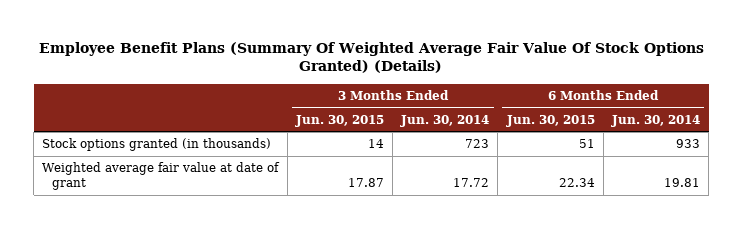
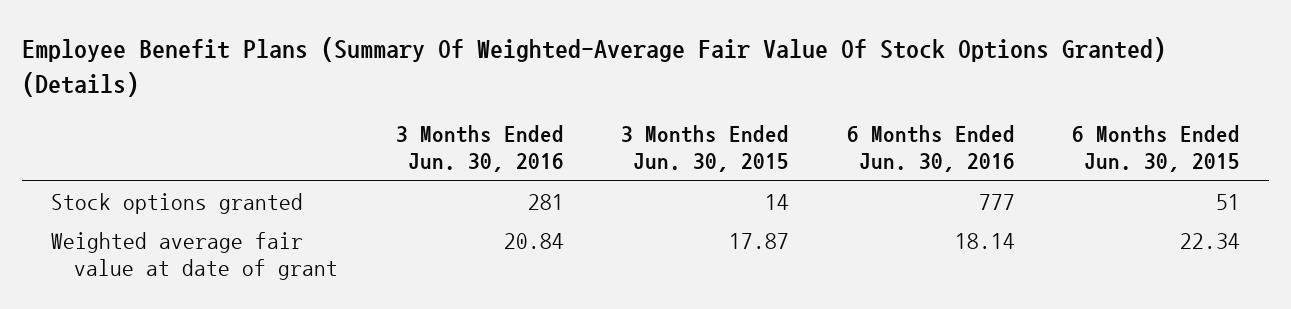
[39,41,705,74] Employee Benefit Plans (Summary Of Weighted Average Fair Value Of Stock Options Granted) (Details) -> [21,36,1166,97] Employee Benefit Plans (Summary Of Weighted-Average Fair Value Of Stock Options Granted) (Details)
[400,114,490,127] Jun. 30, 2014 -> none
[611,114,701,127] Jun. 30, 2014 -> none
none -> [395,125,564,173] 3 Months Ended Jun. 30, 2016
none -> [846,125,1015,173] 6 Months Ended Jun. 30, 2016
[42,138,272,152] Stock options granted (in thousands) -> [50,192,303,214] Stock options granted

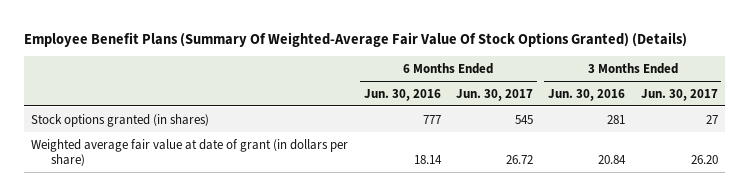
[621,125,790,173] 3 Months Ended Jun. 30, 2015 -> none
[1072,125,1241,173] 6 Months Ended Jun. 30, 2015 -> none
none -> [455,88,533,101] Jun. 30, 2017
none -> [640,88,718,101] Jun. 30, 2017
[50,192,303,214] Stock options granted -> [31,113,210,127] Stock options granted (in shares)
[50,231,338,280] Weighted average fair value at date of grant -> [31,138,349,166] Weighted average fair value at date of grant (in dollars per share)

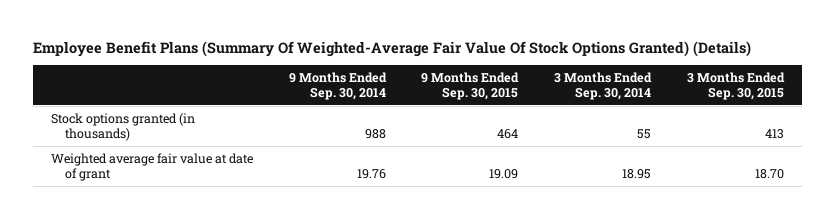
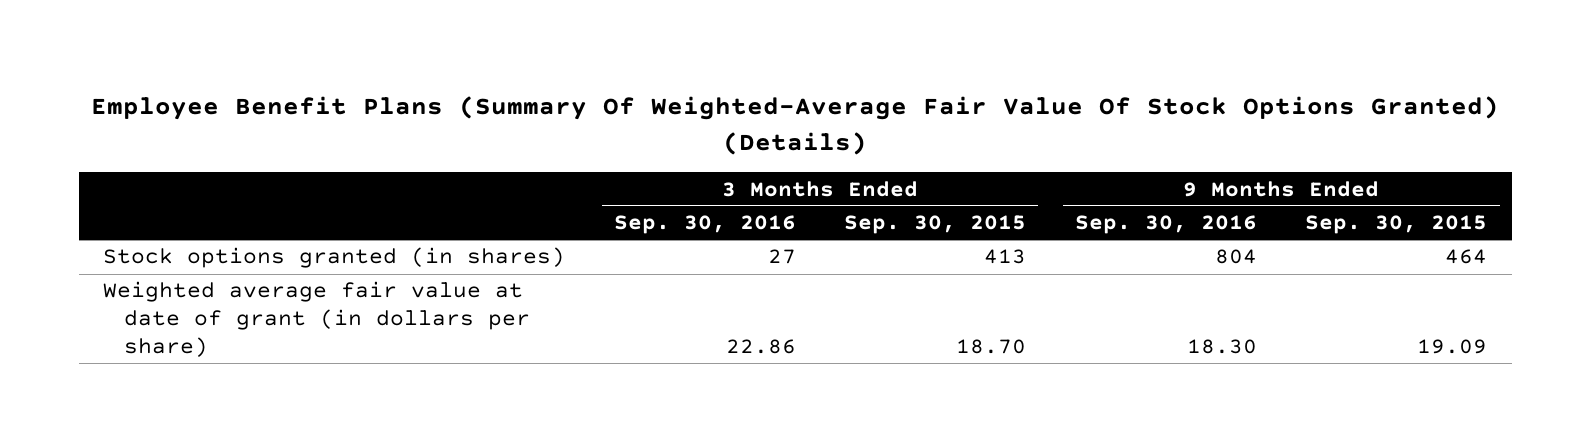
[288,71,387,100] 9 Months Ended Sep. 30, 2014 -> none
[554,71,653,100] 3 Months Ended Sep. 30, 2014 -> none
none -> [613,215,796,235] Sep. 30, 2016
none -> [1074,215,1257,235] Sep. 30, 2016
[51,112,196,141] Stock options granted (in thousands) -> [103,247,566,269] Stock options granted (in shares)
[51,152,254,181] Weighted average fair value at date of grant -> [103,281,531,357] Weighted average fair value at date of grant (in dollars per share)

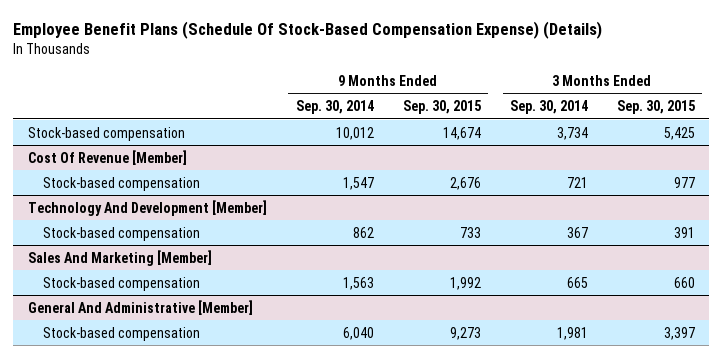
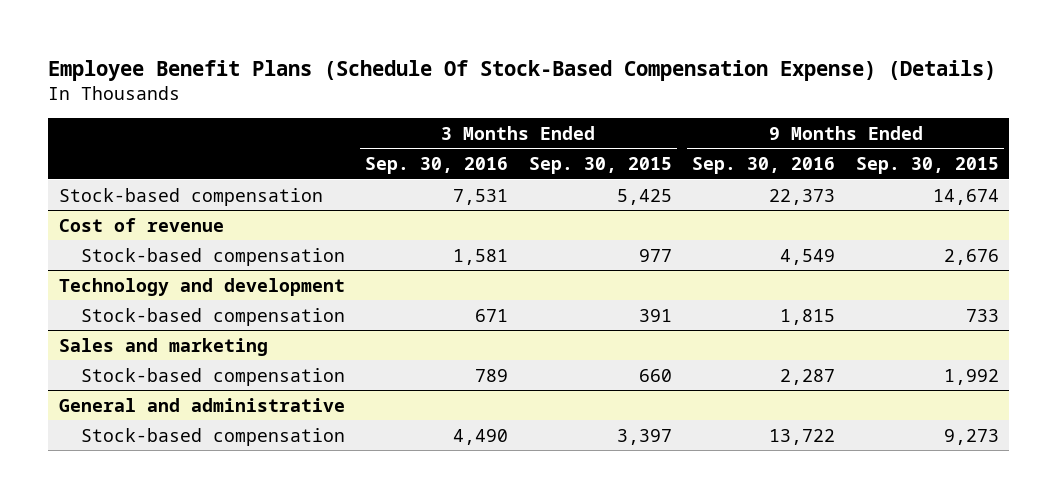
[295,100,374,115] Sep. 30, 2014 -> none
[509,100,588,115] Sep. 30, 2014 -> none
none -> [365,157,509,175] Sep. 30, 2016
none -> [692,157,836,175] Sep. 30, 2016
[27,149,187,165] Cost Of Revenue [Member] -> [58,217,224,232] Cost of revenue
[27,199,267,216] Technology And Development [Member] -> [58,277,345,296] Technology and development
[27,249,212,266] Sales And Marketing [Member] -> [58,337,268,356] Sales and marketing
[27,299,253,315] General And Administrative [Member] -> [58,397,345,412] General and administrative

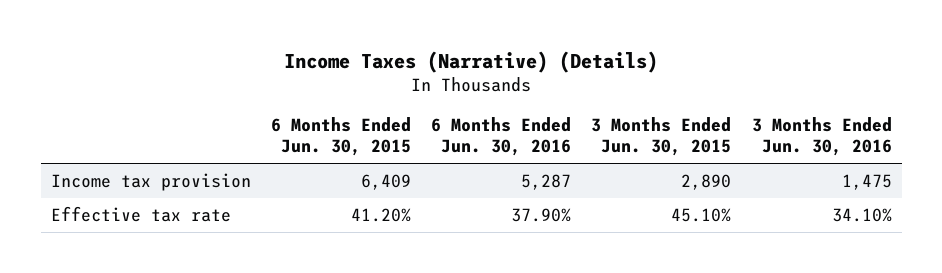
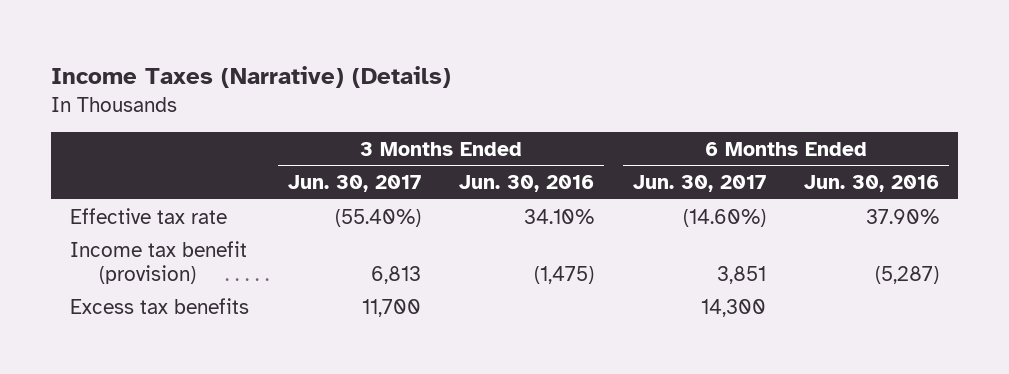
[271,117,412,157] 6 Months Ended Jun. 30, 2015 -> none
[591,117,732,157] 3 Months Ended Jun. 30, 2015 -> none
none -> [287,175,421,193] Jun. 30, 2017
none -> [632,175,766,193] Jun. 30, 2017
[50,173,251,192] Income tax provision -> none
none -> [70,240,248,284] Income tax benefit (provision)
none -> [70,297,250,314] Excess tax benefits

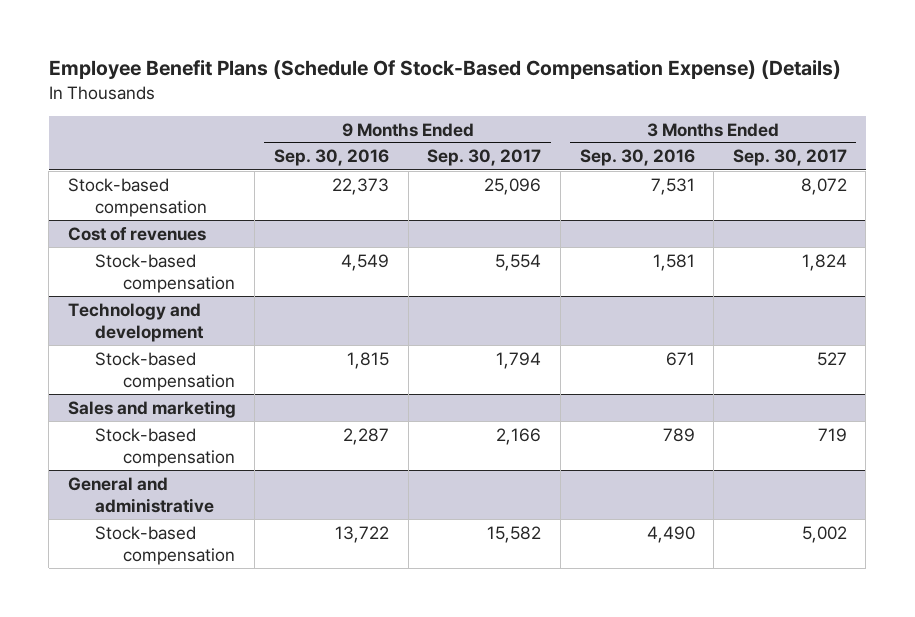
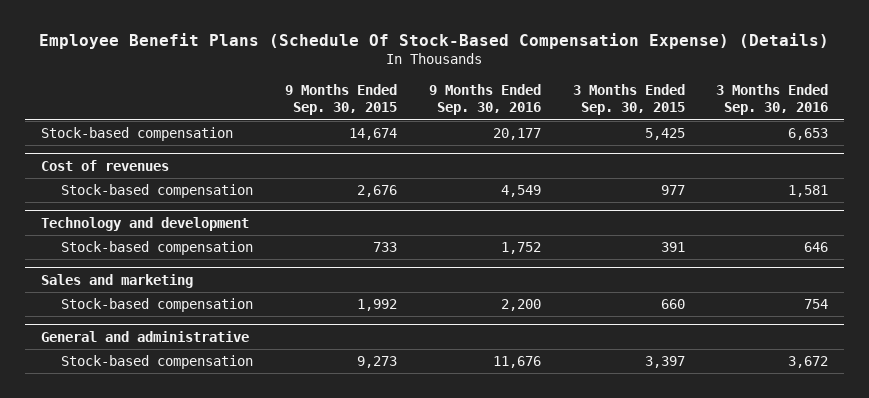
[427,149,542,167] Sep. 30, 2017 -> none
[732,149,847,167] Sep. 30, 2017 -> none
none -> [284,84,397,116] 9 Months Ended Sep. 30, 2015
none -> [572,84,685,116] 3 Months Ended Sep. 30, 2015
[332,177,390,195] 22,373 -> [492,128,541,141] 20,177
[650,177,695,195] 7,531 -> [788,128,829,141] 6,653
[347,351,390,369] 1,815 -> [500,242,541,255] 1,752
[665,351,695,366] 671 -> [804,242,829,253] 646
[343,427,390,445] 2,287 -> [500,299,541,312] 2,200
[662,427,695,442] 789 -> [804,299,829,310] 754
[335,525,390,543] 13,722 -> [492,356,541,369] 11,676
[646,525,695,543] 4,490 -> [788,356,829,369] 3,672

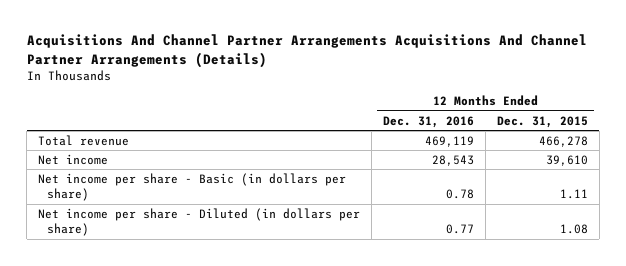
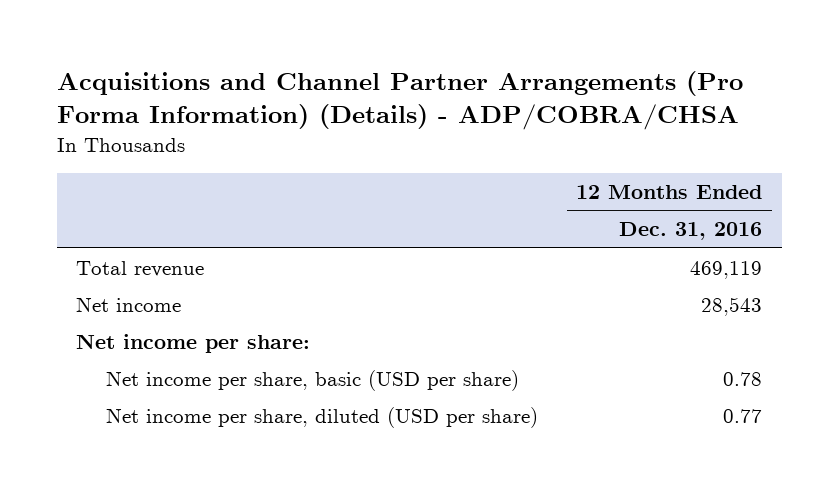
[26,34,587,68] Acquisitions And Channel Partner Arrangements Acquisitions And Channel Partner Arrangements (Details) -> [56,70,743,130] Acquisitions and Channel Partner Arrangements (Pro Forma Information) (Details) - ADP/COBRA/CHSA
[496,115,588,128] Dec. 31, 2015 -> none
none -> [76,334,311,354] Net income per share:
[38,172,347,202] Net income per share - Basic (in dollars per share) -> [105,370,519,392] Net income per share, basic (USD per share)
[38,207,361,237] Net income per share - Diluted (in dollars per share) -> [105,407,538,429] Net income per share, diluted (USD per share)

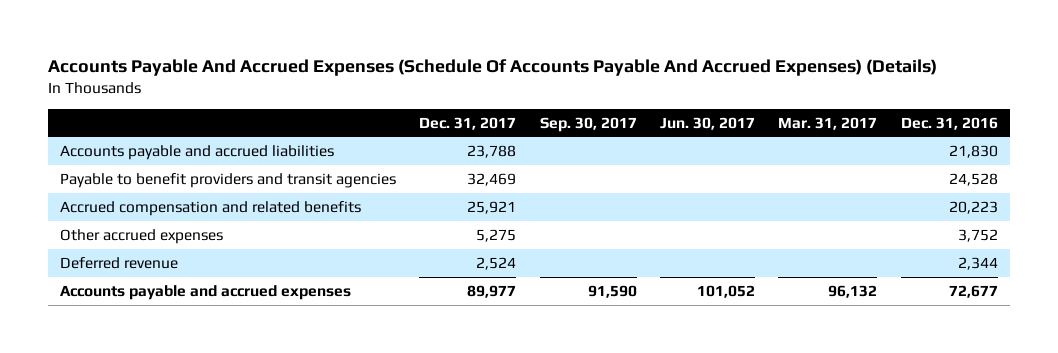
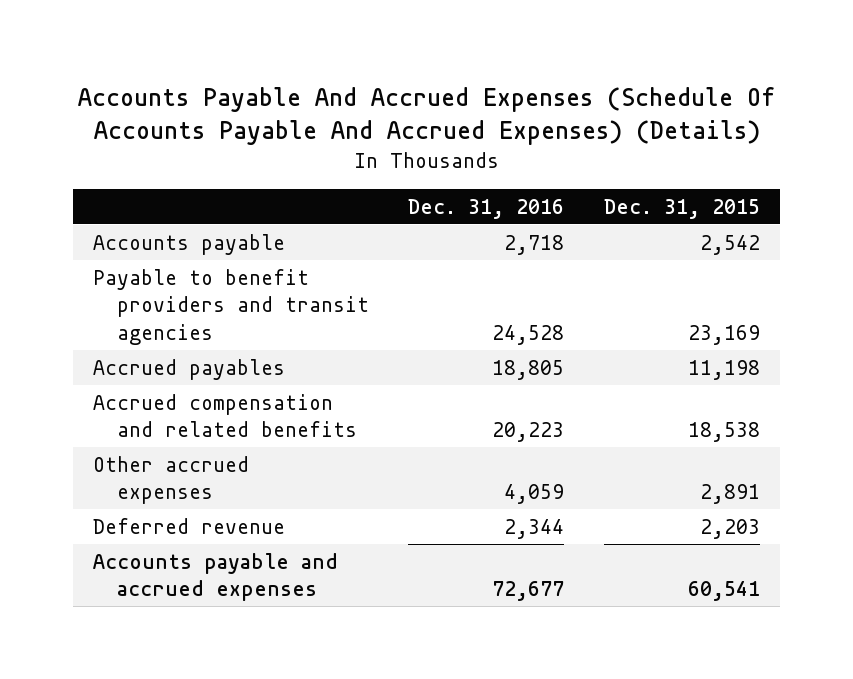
[419,116,517,130] Dec. 31, 2017 -> none
[539,116,637,132] Sep. 30, 2017 -> none
[660,116,756,130] Jun. 30, 2017 -> none
[778,116,878,130] Mar. 31, 2017 -> none
none -> [604,198,761,219] Dec. 31, 2015
[59,144,334,160] Accounts payable and accrued liabilities -> [93,233,286,255] Accounts payable
[948,144,998,158] 21,830 -> [504,234,565,255] 2,718
none -> [93,358,286,380] Accrued payables
[957,228,998,242] 3,752 -> [504,484,565,505] 4,059

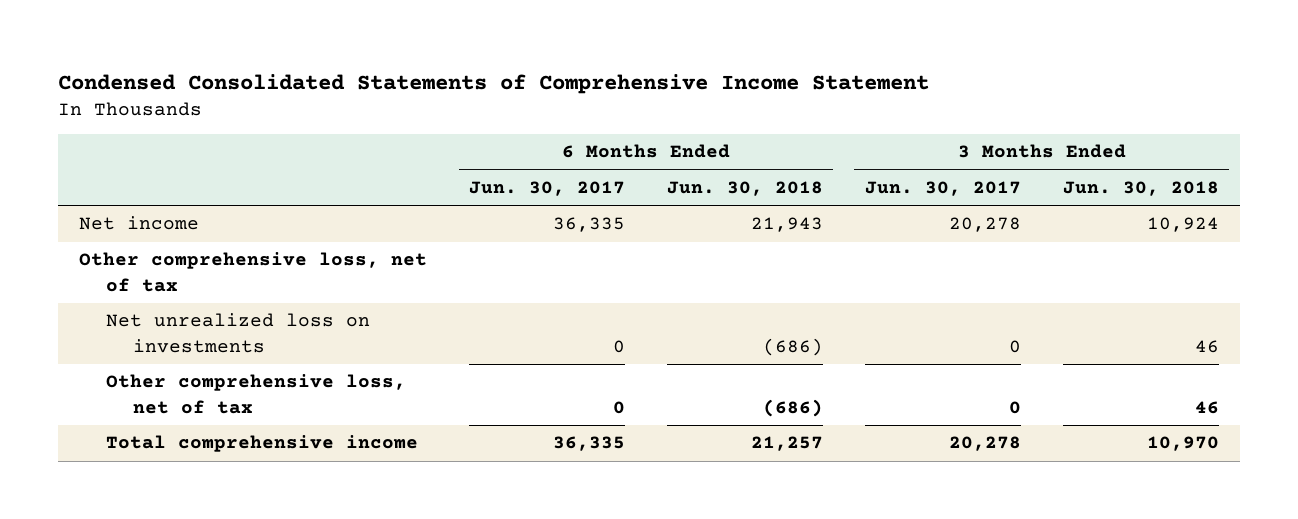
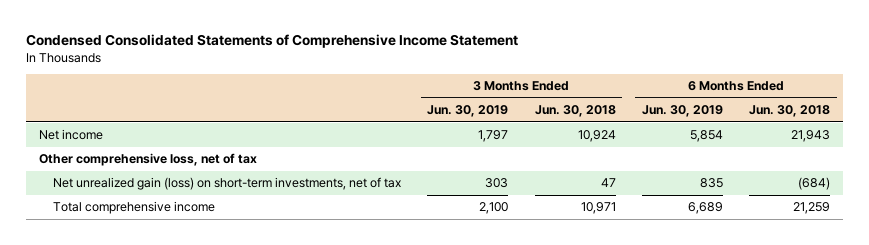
[469,180,626,196] Jun. 30, 2017 -> none
[864,180,1021,196] Jun. 30, 2017 -> none
none -> [427,105,509,118] Jun. 30, 2019
none -> [641,105,723,118] Jun. 30, 2019
[106,374,407,414] Other comprehensive loss, net of tax -> none
[106,313,371,353] Net unrealized loss on investments -> [53,177,402,191] Net unrealized gain (loss) on short-term investments, net of tax
[763,337,824,356] (686) -> [797,177,830,191] (684)
[1194,339,1219,353] 46 -> [600,178,616,188] 47
[751,436,824,452] 21,257 -> [792,202,830,215] 21,259
[1146,436,1219,452] 10,970 -> [580,202,616,215] 10,971

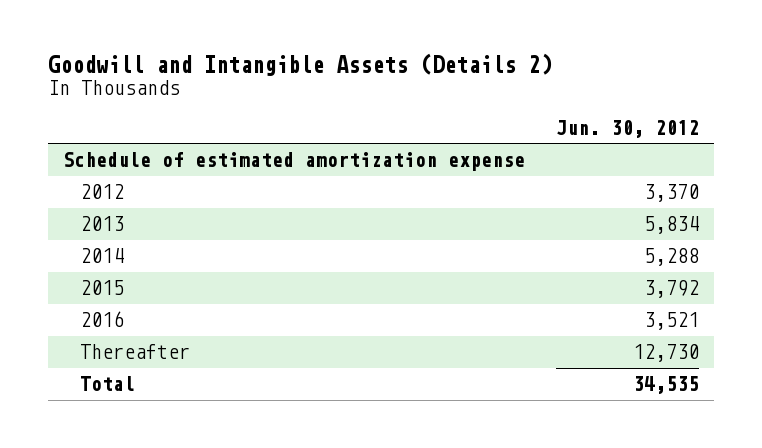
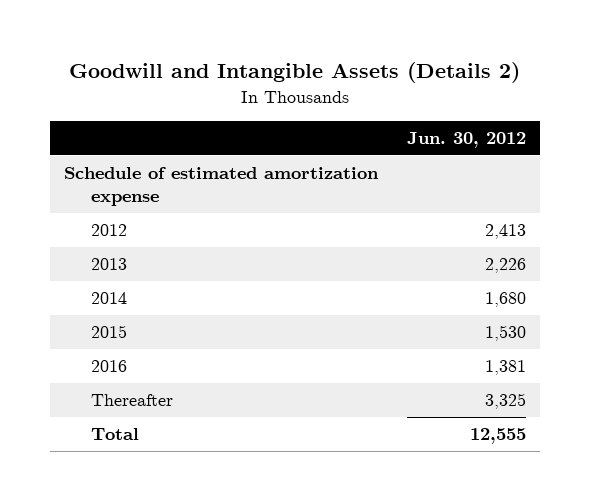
[643,184,699,203] 3,370 -> [484,224,526,240] 2,413
[643,216,699,235] 5,834 -> [484,258,526,274] 2,226
[643,248,699,267] 5,288 -> [484,292,526,308] 1,680
[643,280,699,299] 3,792 -> [484,325,526,342] 1,530
[643,312,699,331] 3,521 -> [484,360,526,376] 1,381
[632,344,699,363] 12,730 -> [484,393,526,410] 3,325
[632,376,699,395] 34,535 -> [469,428,526,445] 12,555

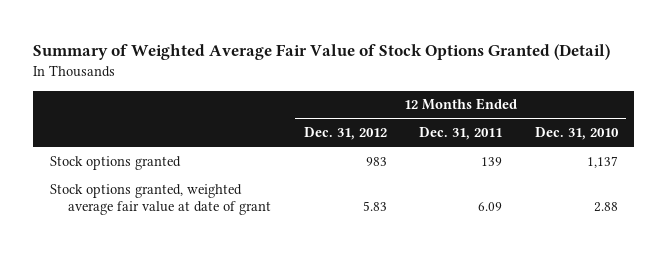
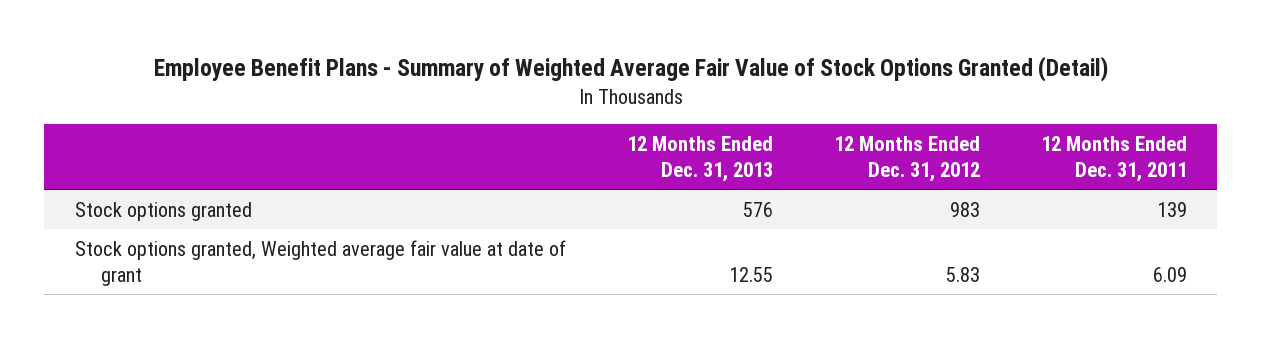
[33,44,611,61] Summary of Weighted Average Fair Value of Stock Options Granted (Detail) -> [153,55,1108,82] Employee Benefit Plans - Summary of Weighted Average Fair Value of Stock Options Granted (Detail)
[534,127,619,141] Dec. 31, 2010 -> none
none -> [626,135,773,183] 12 Months Ended Dec. 31, 2013
[49,183,272,216] Stock options granted, weighted average fair value at date of grant -> [74,239,566,286] Stock options granted, Weighted average fair value at date of grant

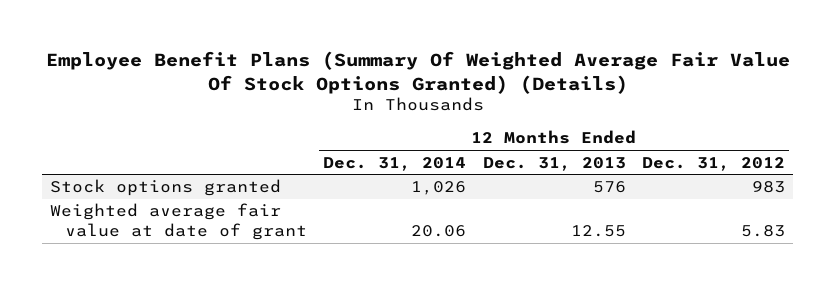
[153,55,1108,82] Employee Benefit Plans - Summary of Weighted Average Fair Value of Stock Options Granted (Detail) -> [45,50,790,94] Employee Benefit Plans (Summary Of Weighted Average Fair Value Of Stock Options Granted) (Details)
[1040,135,1187,183] 12 Months Ended Dec. 31, 2011 -> none
none -> [323,156,467,171] Dec. 31, 2014
[74,239,566,286] Stock options granted, Weighted average fair value at date of grant -> [50,203,308,241] Weighted average fair value at date of grant

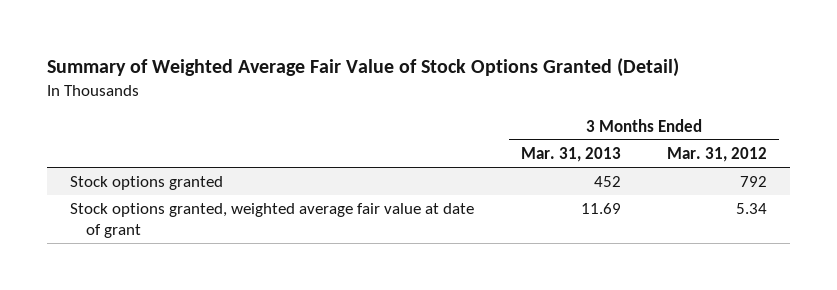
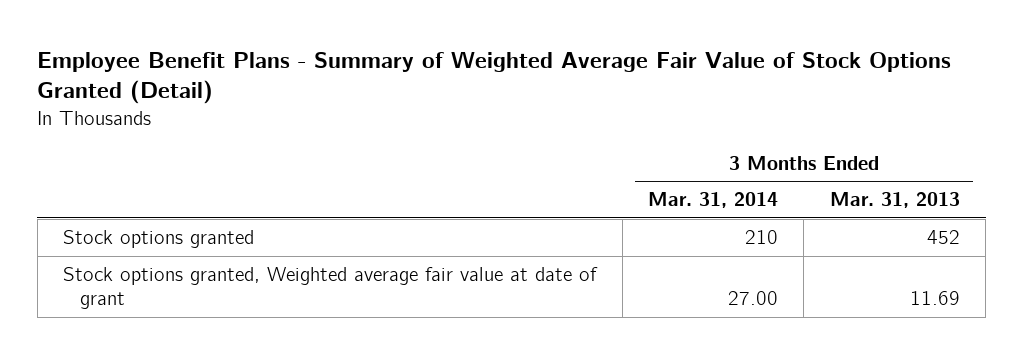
[46,57,679,77] Summary of Weighted Average Fair Value of Stock Options Granted (Detail) -> [37,51,952,105] Employee Benefit Plans - Summary of Weighted Average Fair Value of Stock Options Granted (Detail)
[667,146,768,162] Mar. 31, 2012 -> none
none -> [647,192,778,209] Mar. 31, 2014
[70,203,475,238] Stock options granted, weighted average fair value at date of grant -> [63,267,599,310] Stock options granted, Weighted average fair value at date of grant

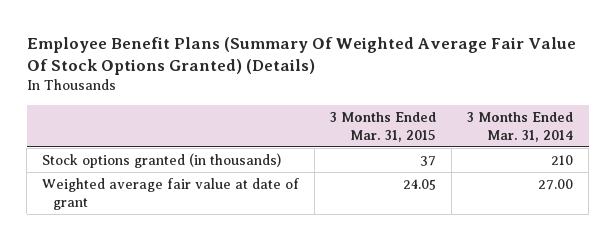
[37,51,952,105] Employee Benefit Plans - Summary of Weighted Average Fair Value of Stock Options Granted (Detail) -> [26,37,576,76] Employee Benefit Plans (Summary Of Weighted Average Fair Value Of Stock Options Granted) (Details)
[829,192,960,209] Mar. 31, 2013 -> none
none -> [330,111,437,142] 3 Months Ended Mar. 31, 2015
[63,230,255,249] Stock options granted -> [42,153,282,169] Stock options granted (in thousands)
[63,267,599,310] Stock options granted, Weighted average fair value at date of grant -> [42,178,300,211] Weighted average fair value at date of grant

